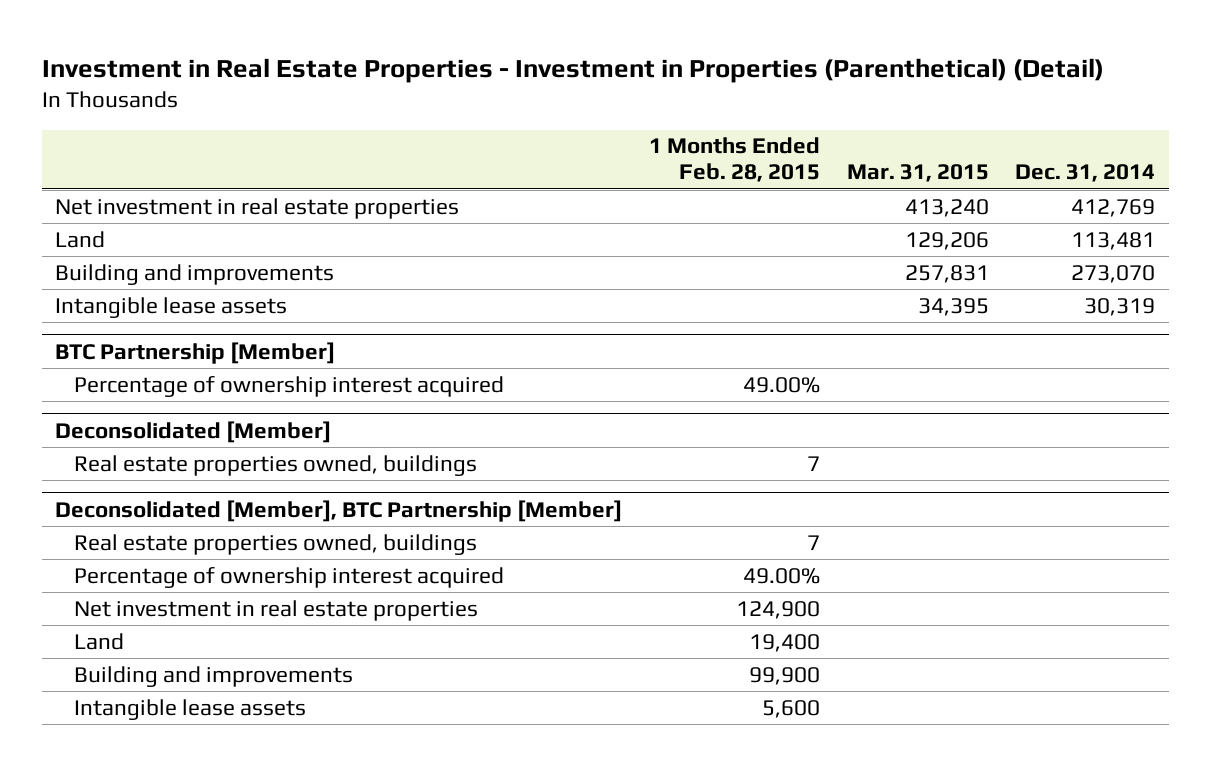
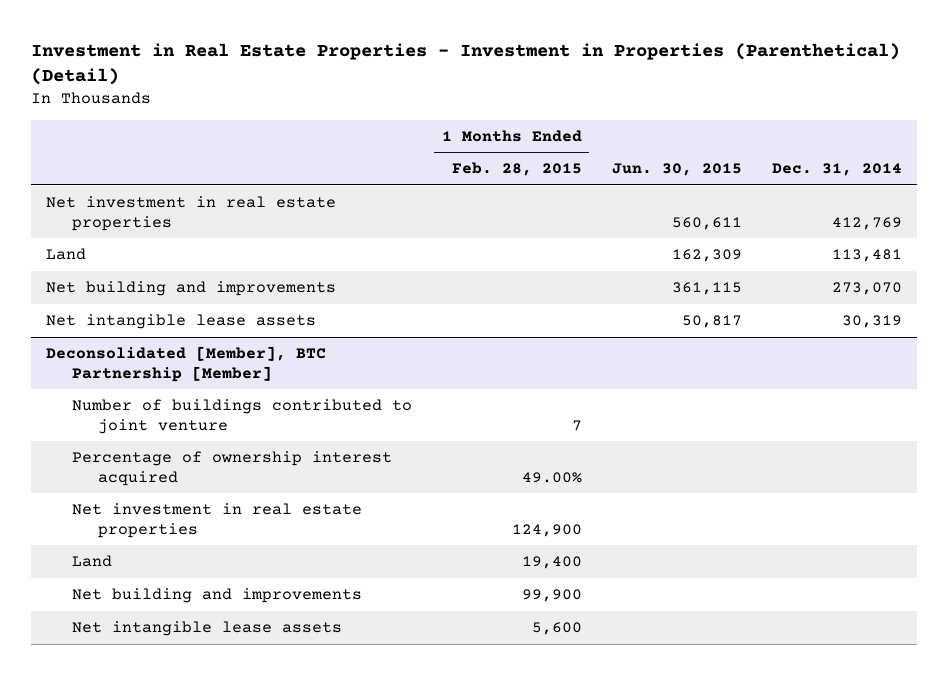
[846,164,989,183] Mar. 31, 2015 -> none
none -> [611,163,742,177] Jun. 30, 2015
[55,341,336,364] BTC Partnership [Member] -> none
[73,375,504,397] Percentage of ownership interest acquired -> none
[55,420,332,443] Deconsolidated [Member] -> none
[73,454,477,476] Real estate properties owned, buildings -> none
[55,263,335,285] Building and improvements -> [45,281,336,297] Net building and improvements
[55,296,288,318] Intangible lease assets -> [45,314,316,330] Net intangible lease assets
[73,533,477,555] Real estate properties owned, buildings -> [71,399,412,434] Number of buildings contributed to joint venture
[73,665,353,687] Building and improvements -> [71,588,362,604] Net building and improvements
[73,698,306,720] Intangible lease assets -> [71,621,342,637] Net intangible lease assets

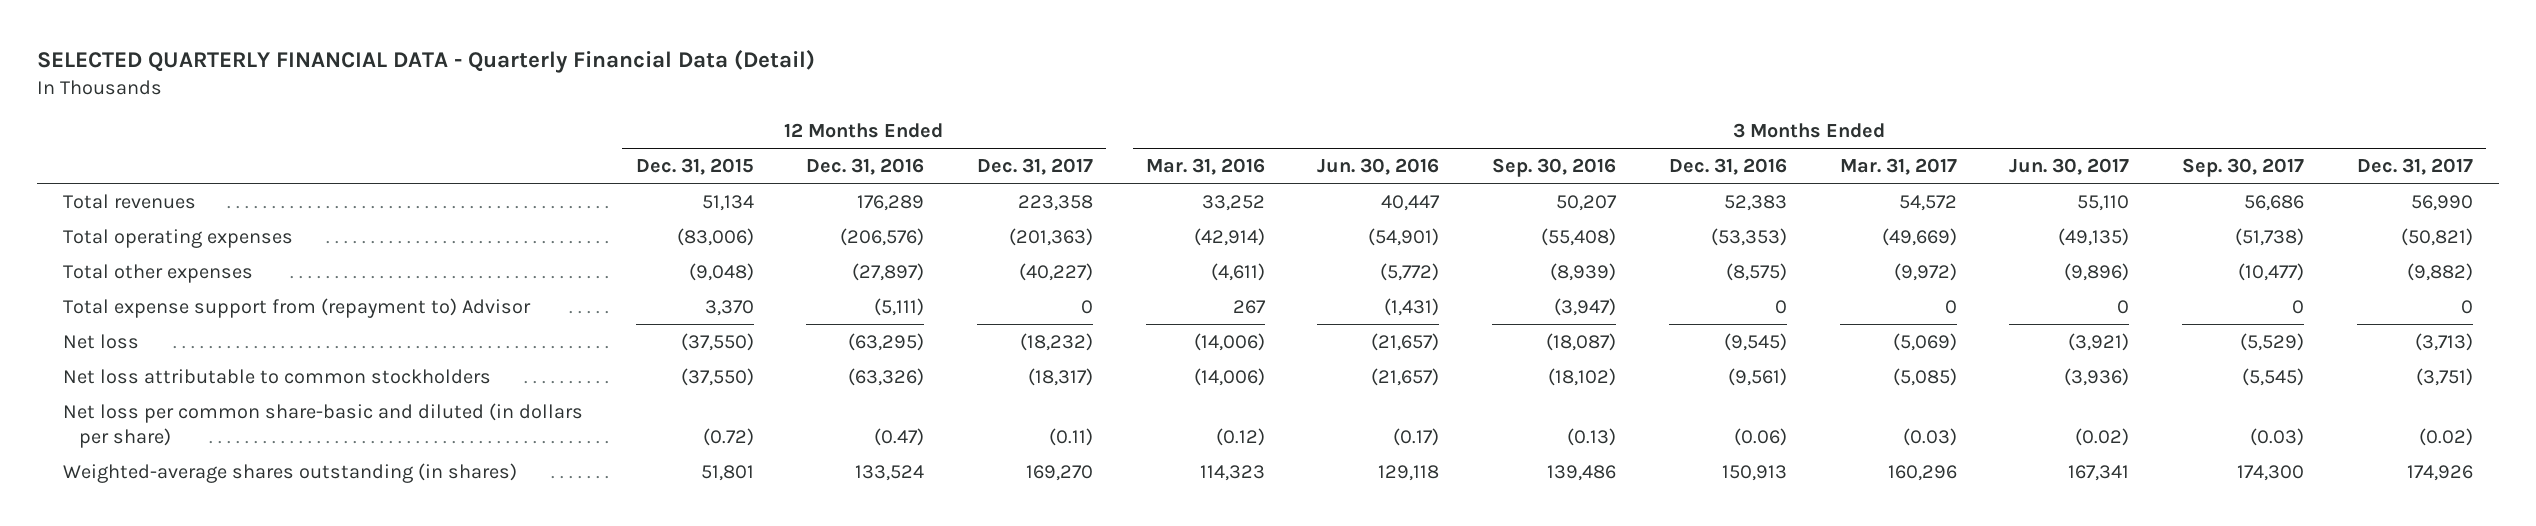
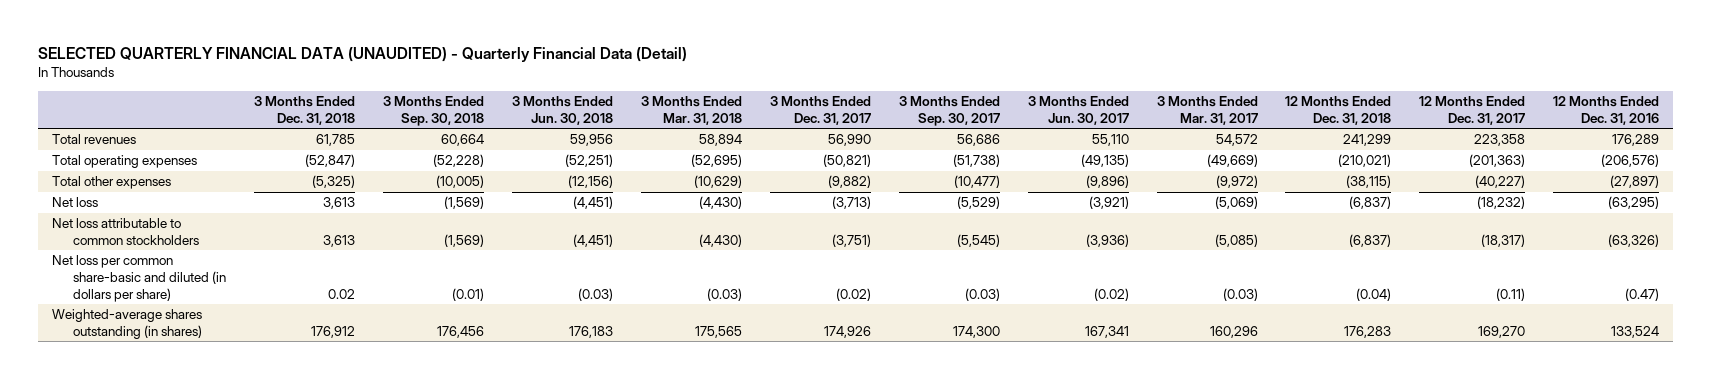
[36,50,815,74] SELECTED QUARTERLY FINANCIAL DATA - Quarterly Financial Data (Detail) -> [37,46,687,62] SELECTED QUARTERLY FINANCIAL DATA (UNAUDITED) - Quarterly Financial Data (Detail)
[635,158,754,176] Dec. 31, 2015 -> none
[1145,158,1265,176] Mar. 31, 2016 -> none
[1317,158,1440,176] Jun. 30, 2016 -> none
[1492,158,1617,178] Sep. 30, 2016 -> none
[1668,158,1787,176] Dec. 31, 2016 -> none
none -> [254,96,356,125] 3 Months Ended Dec. 31, 2018
none -> [383,96,485,126] 3 Months Ended Sep. 30, 2018
none -> [511,96,613,125] 3 Months Ended Jun. 30, 2018
none -> [640,96,742,125] 3 Months Ended Mar. 31, 2018
none -> [1285,96,1392,125] 12 Months Ended Dec. 31, 2018
[62,297,531,318] Total expense support from (repayment to) Advisor -> none

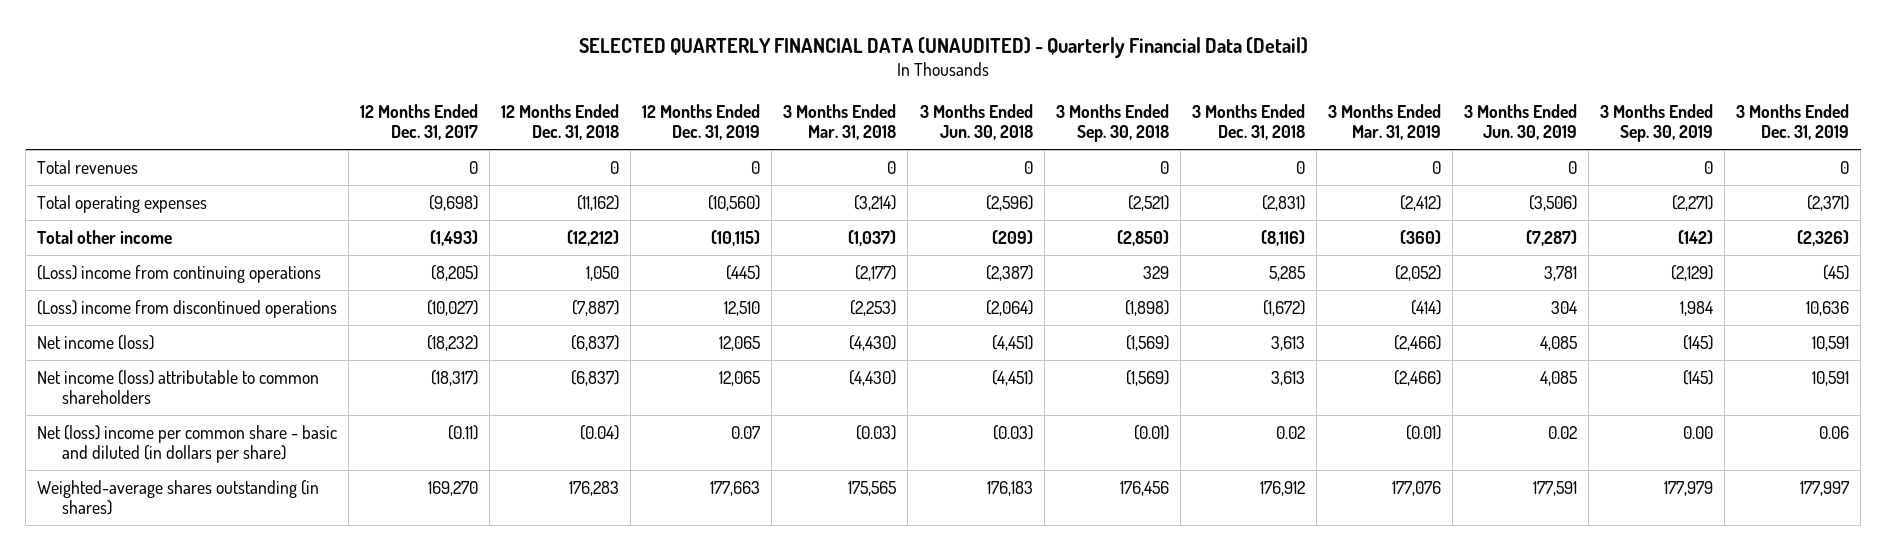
[769,96,871,125] 3 Months Ended Dec. 31, 2017 -> none
[898,96,1000,126] 3 Months Ended Sep. 30, 2017 -> none
[1027,96,1129,125] 3 Months Ended Jun. 30, 2017 -> none
[1156,96,1258,125] 3 Months Ended Mar. 31, 2017 -> none
[1553,96,1660,125] 12 Months Ended Dec. 31, 2016 -> none
none -> [642,103,761,141] 12 Months Ended Dec. 31, 2019
none -> [1327,103,1441,141] 3 Months Ended Mar. 31, 2019
none -> [1463,103,1577,141] 3 Months Ended Jun. 30, 2019
none -> [1599,103,1713,143] 3 Months Ended Sep. 30, 2019
none -> [1736,103,1850,141] 3 Months Ended Dec. 31, 2019
[316,134,356,147] 61,785 -> [1295,160,1305,174] 0
[441,134,485,147] 60,664 -> [1159,160,1169,174] 0
[569,134,613,147] 59,956 -> [1023,160,1033,174] 0
[698,134,742,147] 58,894 -> [887,160,897,174] 0
[1343,134,1392,147] 241,299 -> [610,160,620,174] 0
[1474,134,1526,147] 223,358 -> [469,160,479,174] 0
[305,154,356,168] (52,847) -> [1261,194,1305,211] (2,831)
[433,154,485,168] (52,228) -> [1127,194,1169,211] (2,521)
[564,154,613,168] (52,251) -> [985,194,1033,211] (2,596)
[690,154,742,168] (52,695) -> [854,194,897,211] (3,214)
[1338,154,1392,168] (210,021) -> [577,194,620,211] (11,162)
[1469,154,1526,168] (201,363) -> [429,194,479,211] (9,698)
[51,176,171,190] Total other expenses -> [37,229,173,244] Total other income
[312,175,356,189] (5,325) -> [1260,229,1305,246] (8,116)
[436,175,485,189] (10,005) -> [1116,229,1169,246] (2,850)
[567,175,613,189] (12,156) -> [991,229,1033,244] (209)
[693,175,742,189] (10,629) -> [848,229,897,246] (1,037)
[1346,175,1392,189] (38,115) -> [567,229,620,246] (12,212)
[1475,175,1526,189] (40,227) -> [430,229,479,246] (1,493)
none -> [37,264,322,283] (Loss) income from continuing operations
none -> [37,299,338,318] (Loss) income from discontinued operations
[51,197,98,208] Net loss -> [37,334,155,350] Net income (loss)
[51,218,200,245] Net loss attributable to common stockholders -> [37,369,320,405] Net income (loss) attributable to common shareholders
[51,255,227,302] Net loss per common share-basic and diluted (in dollars per share) -> [37,424,338,464] Net (loss) income per common share - basic and diluted (in dollars per share)

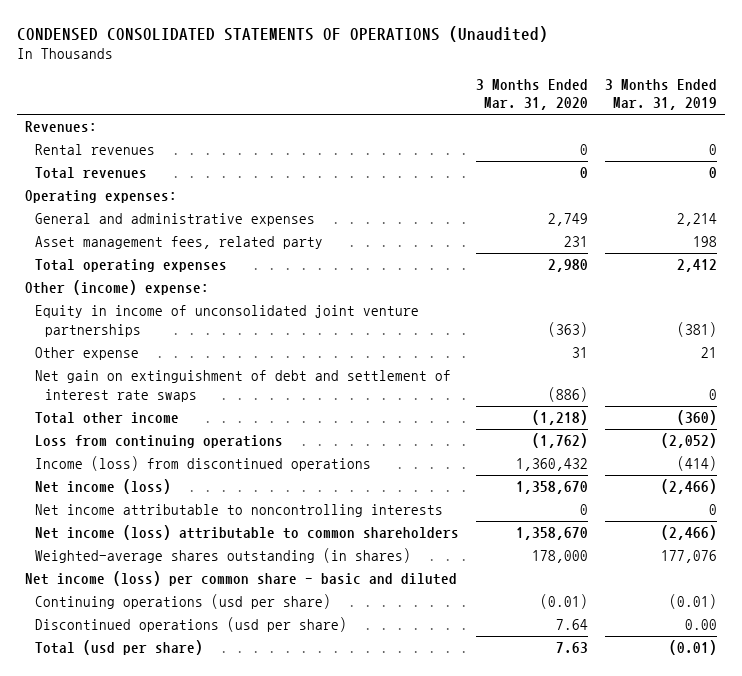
[579,36,1309,58] SELECTED QUARTERLY FINANCIAL DATA (UNAUDITED) - Quarterly Financial Data (Detail) -> [16,25,548,42] CONDENSED CONSOLIDATED STATEMENTS OF OPERATIONS (Unaudited)
[360,103,479,141] 12 Months Ended Dec. 31, 2017 -> none
[501,103,620,141] 12 Months Ended Dec. 31, 2018 -> none
[642,103,761,141] 12 Months Ended Dec. 31, 2019 -> none
[783,103,897,141] 3 Months Ended Mar. 31, 2018 -> none
[919,103,1033,141] 3 Months Ended Jun. 30, 2018 -> none
[1055,103,1169,143] 3 Months Ended Sep. 30, 2018 -> none
[1191,103,1305,141] 3 Months Ended Dec. 31, 2018 -> none
[1463,103,1577,141] 3 Months Ended Jun. 30, 2019 -> none
[1599,103,1713,143] 3 Months Ended Sep. 30, 2019 -> none
[1736,103,1850,141] 3 Months Ended Dec. 31, 2019 -> none
none -> [476,78,589,111] 3 Months Ended Mar. 31, 2020
none -> [25,121,98,133] Revenues:
none -> [35,144,156,156] Rental revenues
none -> [25,190,178,204] Operating expenses:
none -> [35,213,316,227] General and administrative expenses
none -> [35,236,324,250] Asset management fees, related party
[1399,194,1441,211] (2,412) -> [676,259,717,273] 2,412
none -> [25,280,210,296] Other (income) expense:
none -> [35,305,420,337] Equity in income of unconsolidated joint venture partnerships
none -> [35,347,140,361] Other expense
none -> [35,370,452,402] Net gain on extinguishment of debt and settlement of interest rate swaps
[37,264,322,283] (Loss) income from continuing operations -> [35,435,284,449] Loss from continuing operations
[37,299,338,318] (Loss) income from discontinued operations -> [35,456,372,472] Income (loss) from discontinued operations
none -> [35,504,444,518] Net income attributable to noncontrolling interests
[37,424,338,464] Net (loss) income per common share - basic and diluted (in dollars per share) -> none
none -> [25,571,458,587] Net income (loss) per common share - basic and diluted
none -> [35,594,332,610] Continuing operations (usd per share)
none -> [35,617,348,633] Discontinued operations (usd per share)
none -> [35,640,204,656] Total (usd per share)

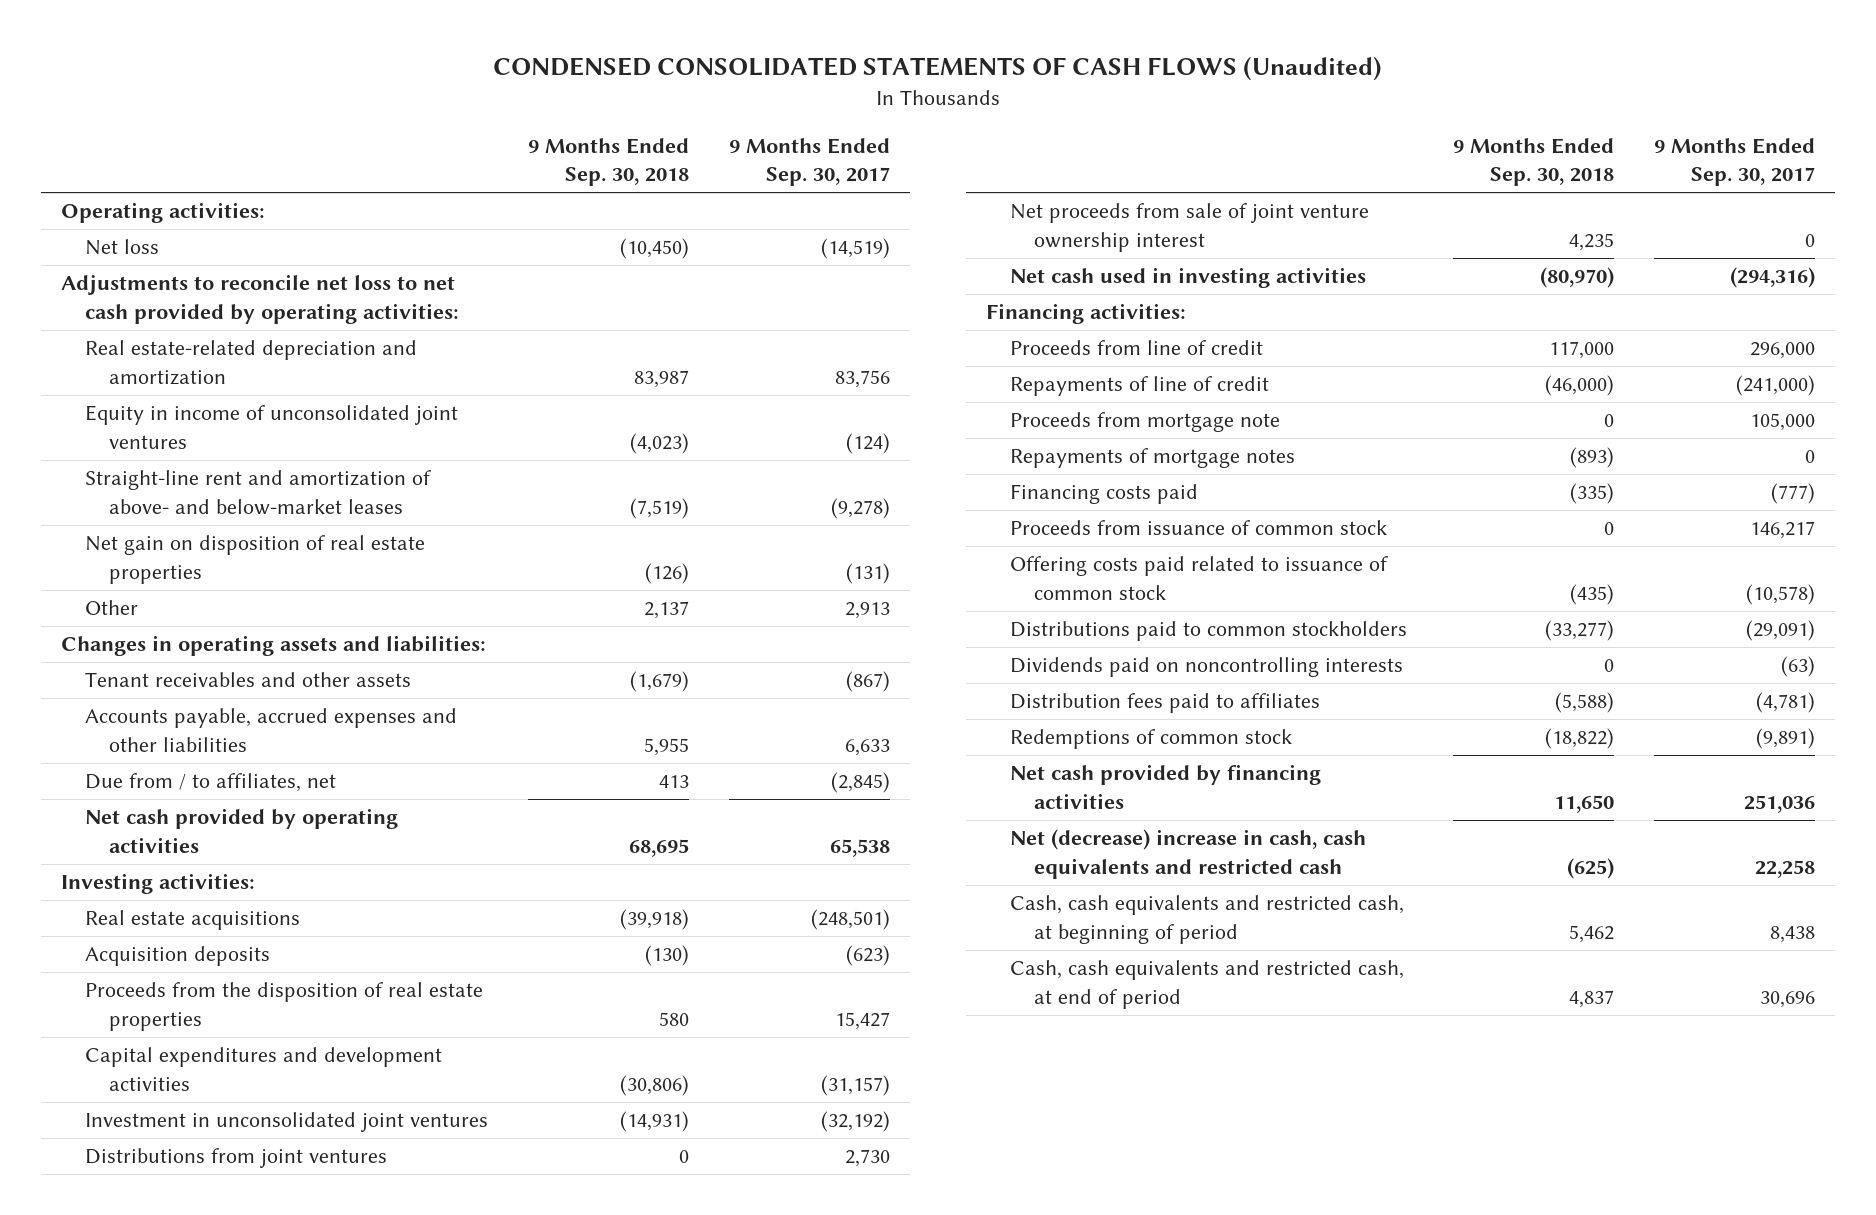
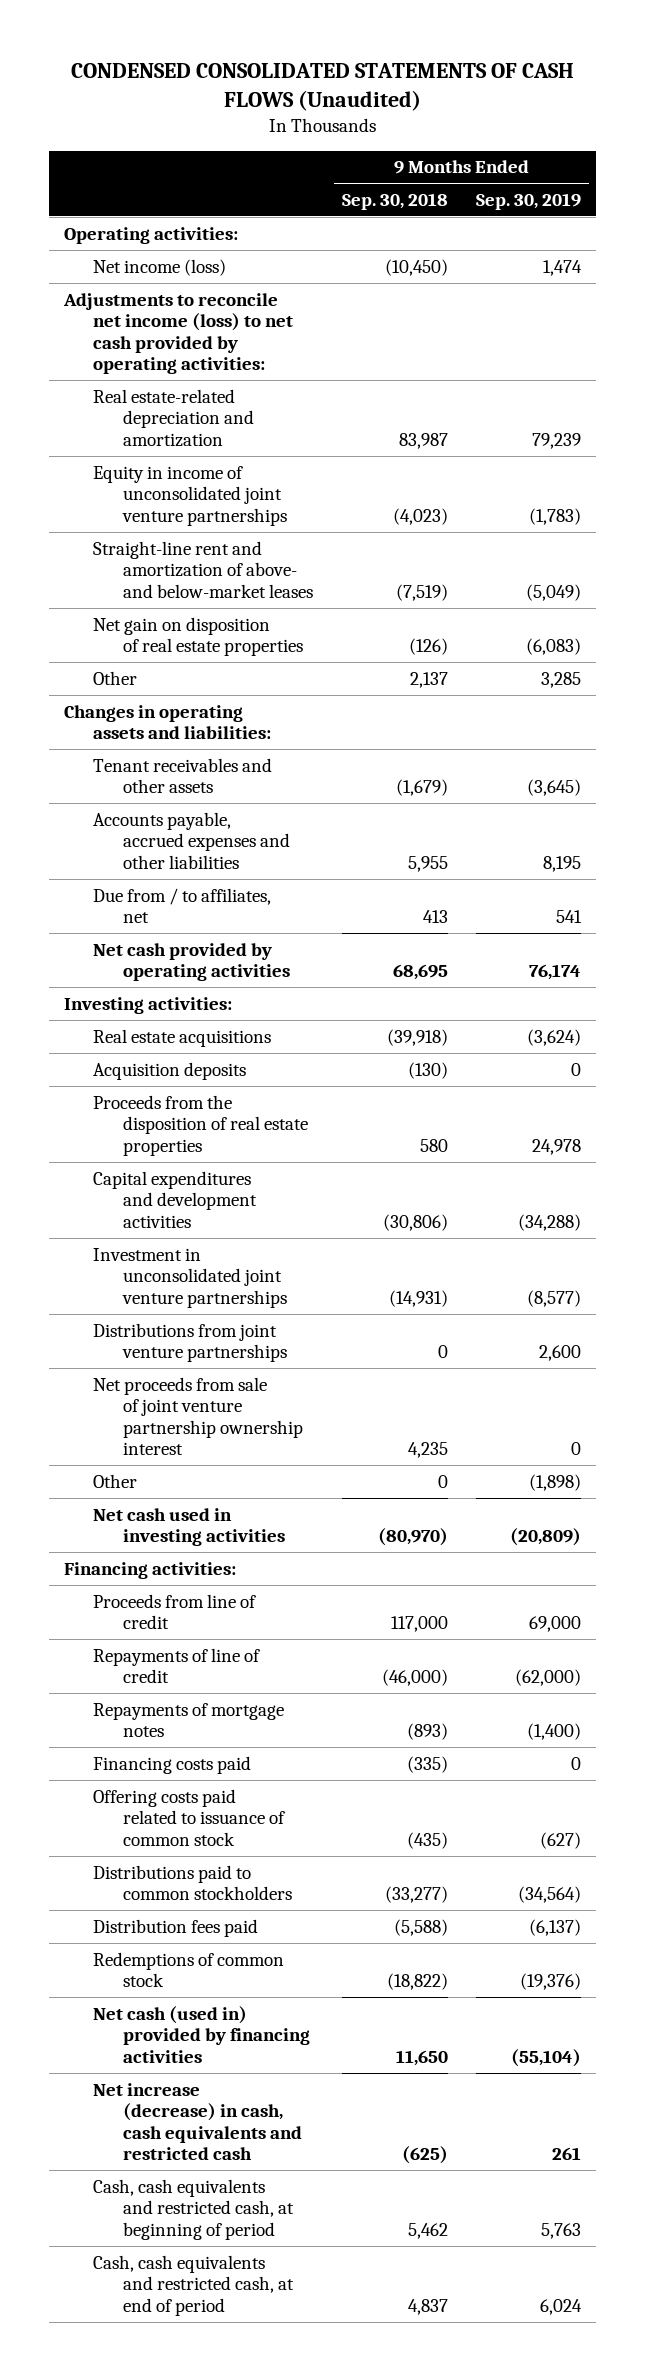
[729,138,891,187] 9 Months Ended Sep. 30, 2017 -> none
none -> [476,192,582,210] Sep. 30, 2019
[85,239,160,256] Net loss -> [93,258,227,276] Net income (loss)
[60,274,460,324] Adjustments to reconcile net loss to net cash provided by operating activities: -> [62,292,294,375] Adjustments to reconcile net income (loss) to net cash provided by operating activities:
[85,405,459,449] Equity in income of unconsolidated joint ventures -> [93,465,287,526] Equity in income of unconsolidated joint venture partnerships
[85,1112,489,1133] Investment in unconsolidated joint ventures -> [93,1247,287,1308] Investment in unconsolidated joint venture partnerships
[85,1148,388,1169] Distributions from joint ventures -> [93,1322,287,1363] Distributions from joint venture partnerships
[1009,203,1369,252] Net proceeds from sale of joint venture ownership interest -> [93,1376,303,1456] Net proceeds from sale of joint venture partnership ownership interest
none -> [93,1473,138,1488] Other
[1009,412,1280,433] Proceeds from mortgage note -> none
[1009,520,1387,536] Proceeds from issuance of common stock -> none
[1009,657,1403,678] Dividends paid on noncontrolling interests -> none
[1009,693,1320,714] Distribution fees paid to affiliates -> [93,1918,259,1937] Distribution fees paid
[1009,764,1321,809] Net cash provided by financing activities -> [93,2005,310,2063] Net cash (used in) provided by financing activities
[1009,829,1366,879] Net (decrease) increase in cash, cash equivalents and restricted cash -> [93,2082,302,2161] Net increase (decrease) in cash, cash equivalents and restricted cash

